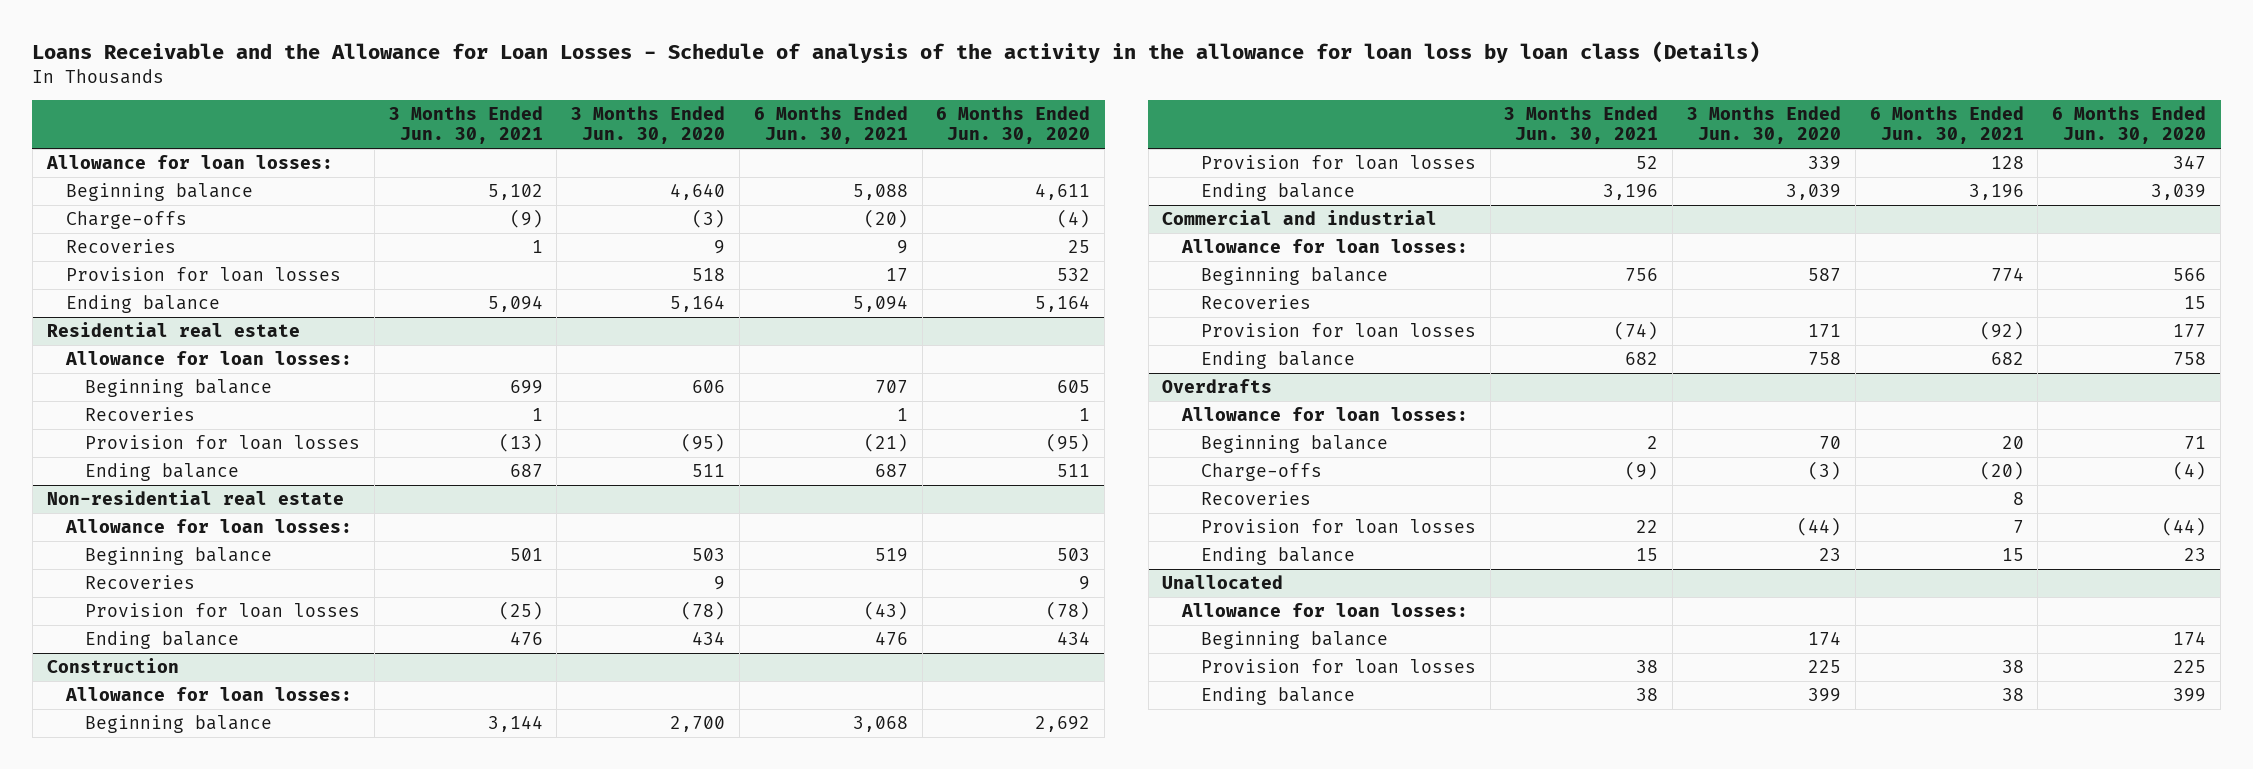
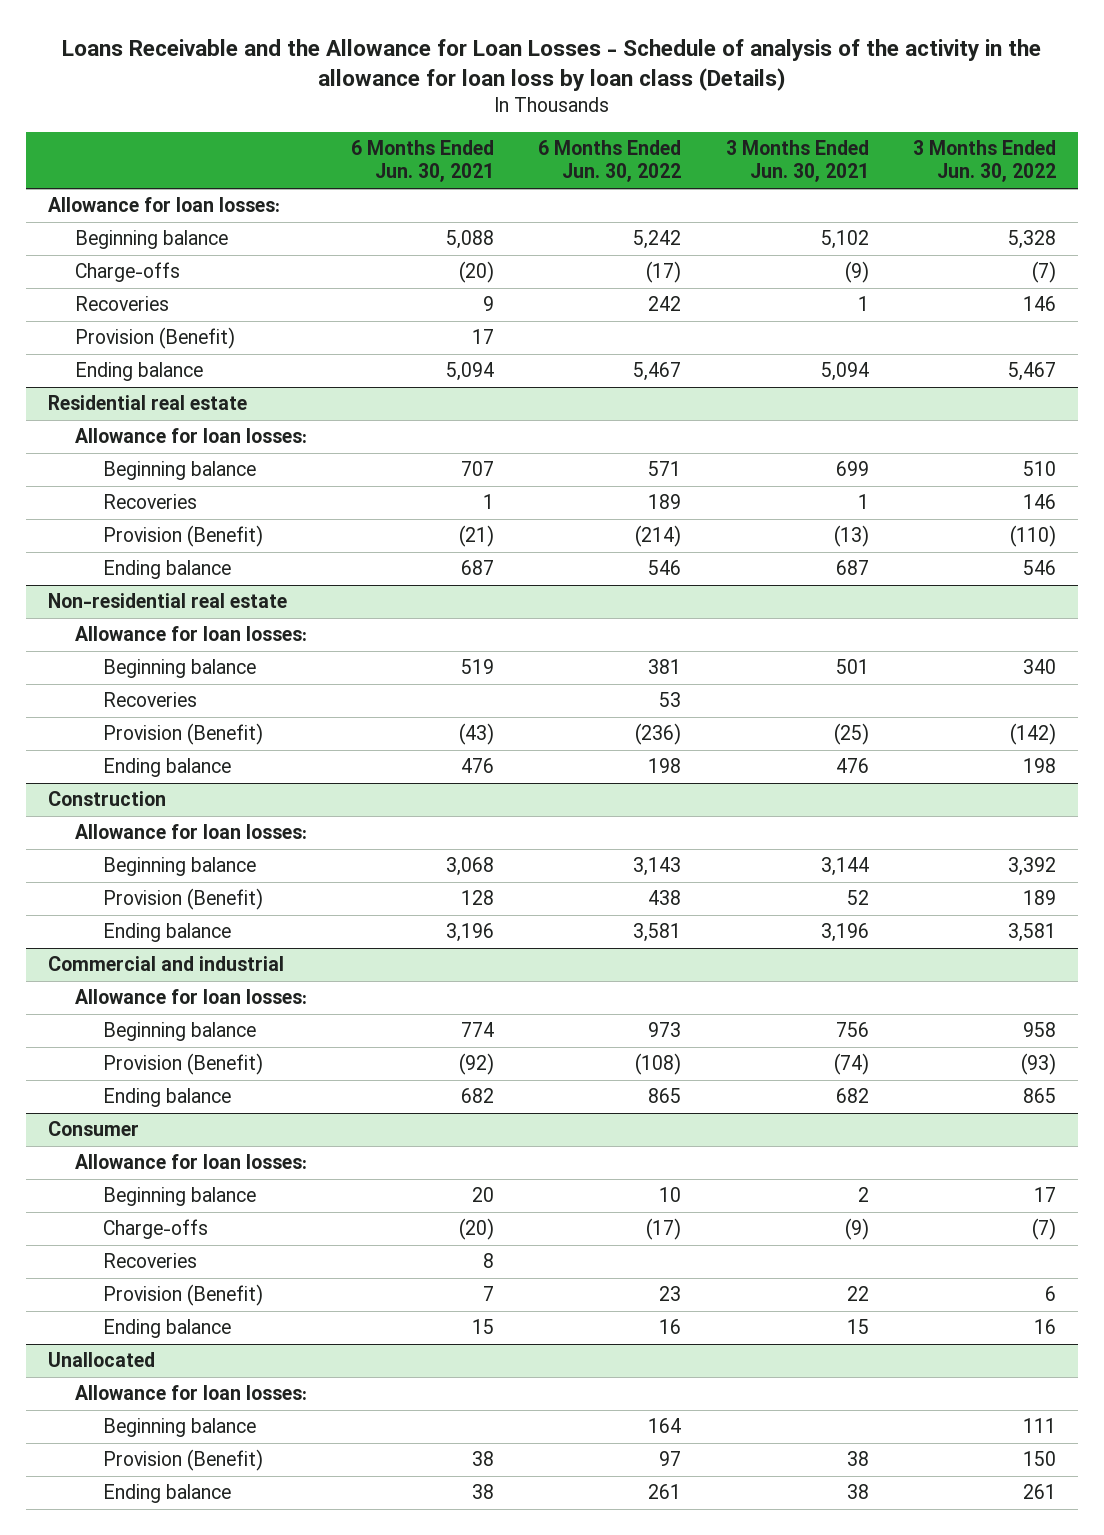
[571,105,726,145] 3 Months Ended Jun. 30, 2020 -> none
[936,105,1091,145] 6 Months Ended Jun. 30, 2020 -> none
none -> [538,140,682,183] 6 Months Ended Jun. 30, 2022
none -> [912,140,1056,183] 3 Months Ended Jun. 30, 2022
[65,266,341,282] Provision for loan losses -> [75,327,236,350] Provision (Benefit)
[85,434,361,450] Provision for loan losses -> [102,525,263,548] Provision (Benefit)
[85,602,361,618] Provision for loan losses -> [102,723,263,746] Provision (Benefit)
[1200,154,1476,170] Provision for loan losses -> [102,888,263,911] Provision (Benefit)
[1200,294,1311,309] Recoveries -> none
[1200,322,1476,338] Provision for loan losses -> [102,1053,263,1076] Provision (Benefit)
[1162,378,1273,393] Overdrafts -> none
none -> [47,1121,139,1137] Consumer
[1200,518,1476,534] Provision for loan losses -> [102,1284,263,1307] Provision (Benefit)
[1200,658,1476,674] Provision for loan losses -> [102,1449,263,1472] Provision (Benefit)

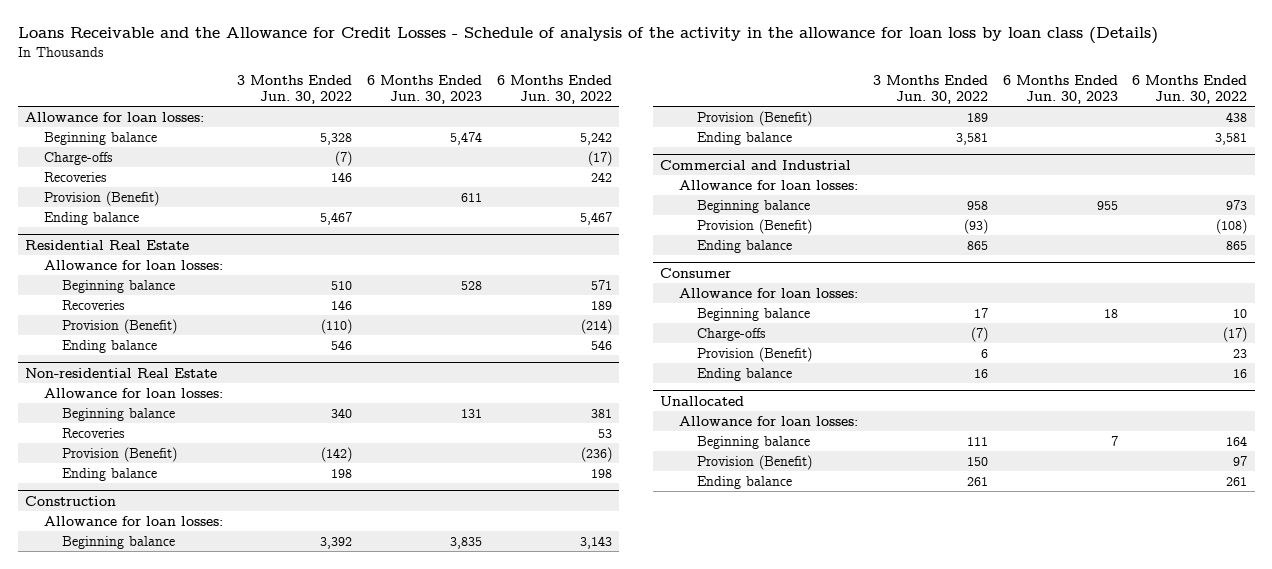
[61,39,1041,92] Loans Receivable and the Allowance for Loan Losses - Schedule of analysis of the activity in the allowance for loan loss by loan class (Details) -> [17,27,1158,45] Loans Receivable and the Allowance for Credit Losses - Schedule of analysis of the activity in the allowance for loan loss by loan class (Details)
[351,140,495,183] 6 Months Ended Jun. 30, 2021 -> none
[725,140,869,183] 3 Months Ended Jun. 30, 2021 -> none
none -> [367,74,483,104] 6 Months Ended Jun. 30, 2023
[47,395,247,411] Residential real estate -> [25,239,190,250] Residential Real Estate
[47,593,287,609] Non-residential real estate -> [25,367,218,378] Non-residential Real Estate
[47,956,284,972] Commercial and industrial -> [660,159,852,170] Commercial and Industrial
[102,1253,197,1269] Recoveries -> none

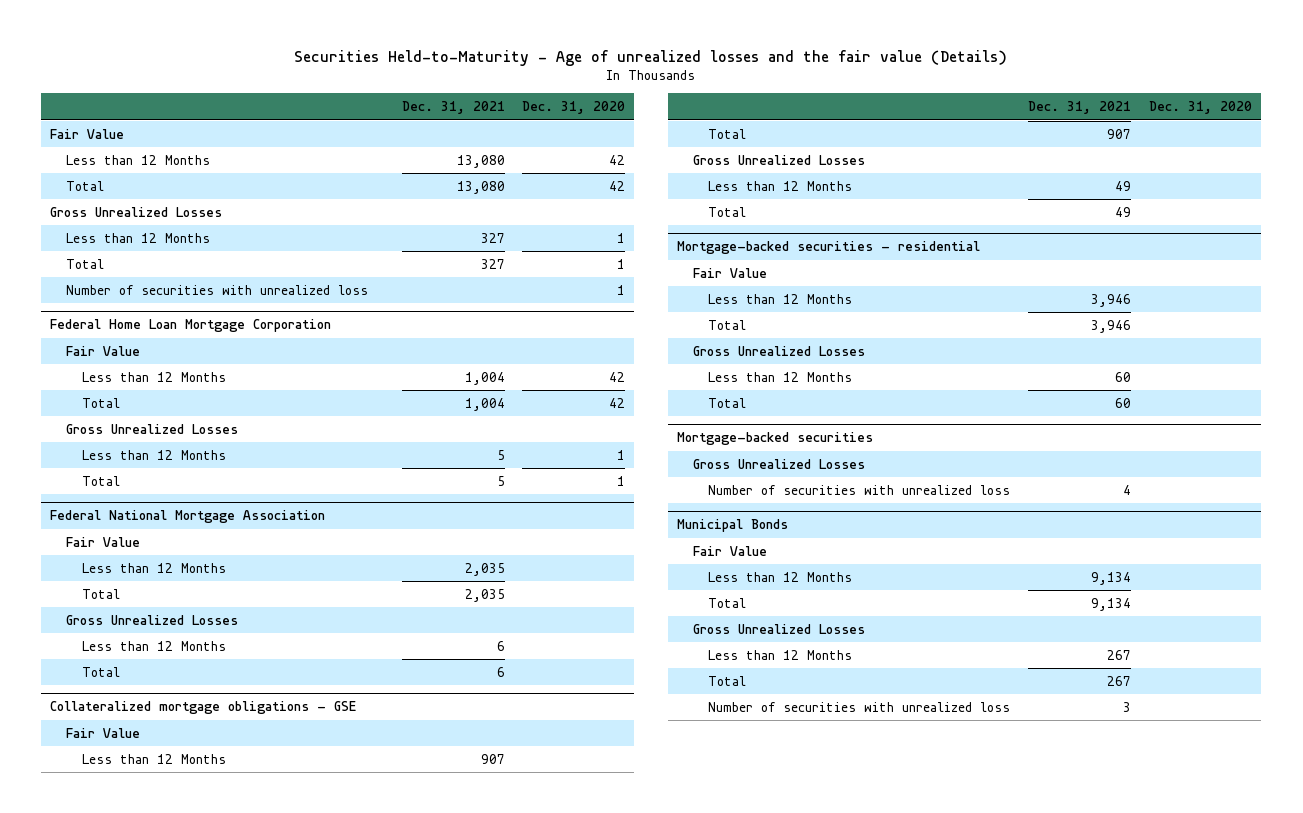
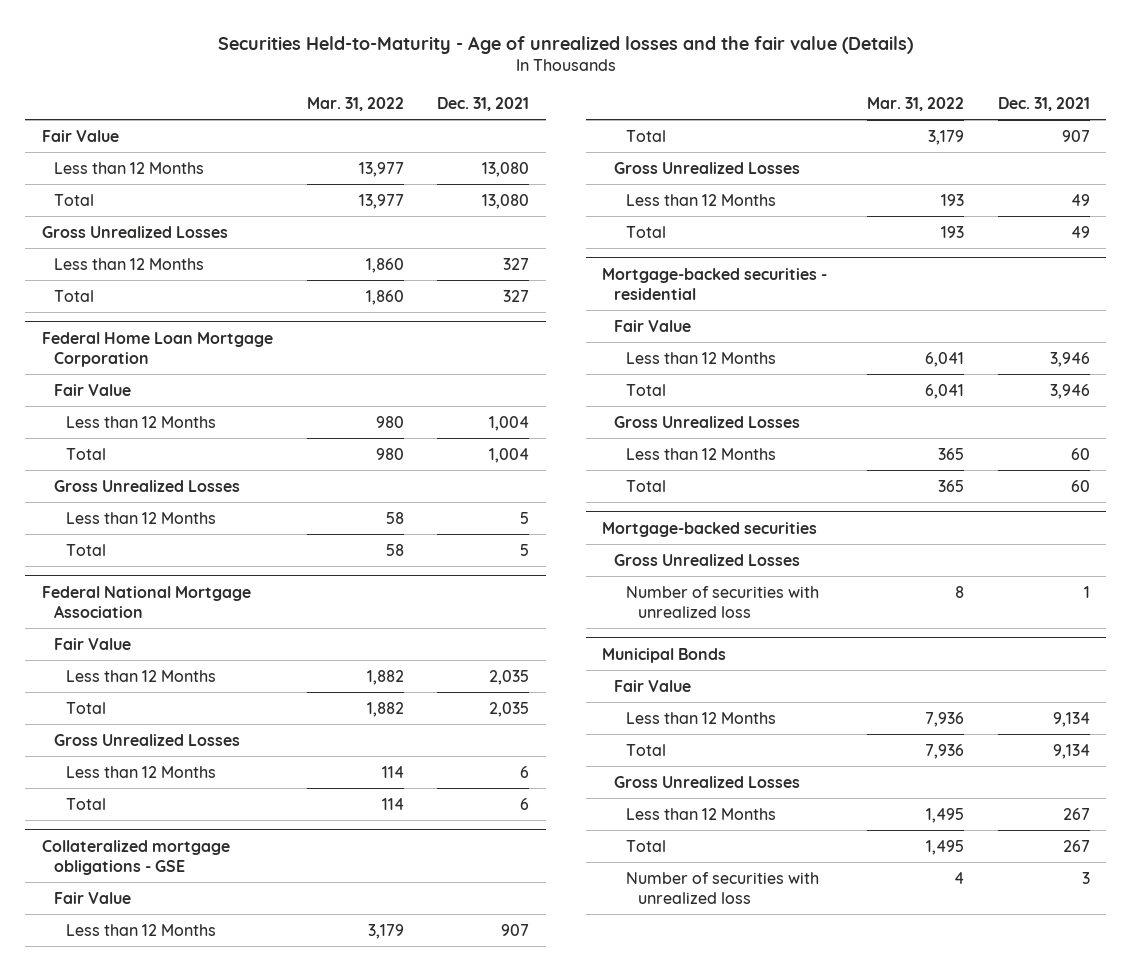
[522,101,626,115] Dec. 31, 2020 -> none
none -> [306,96,404,111] Mar. 31, 2022
[65,284,368,295] Number of securities with unrealized loss -> none
[1123,484,1132,495] 4 -> [1083,585,1090,598] 1

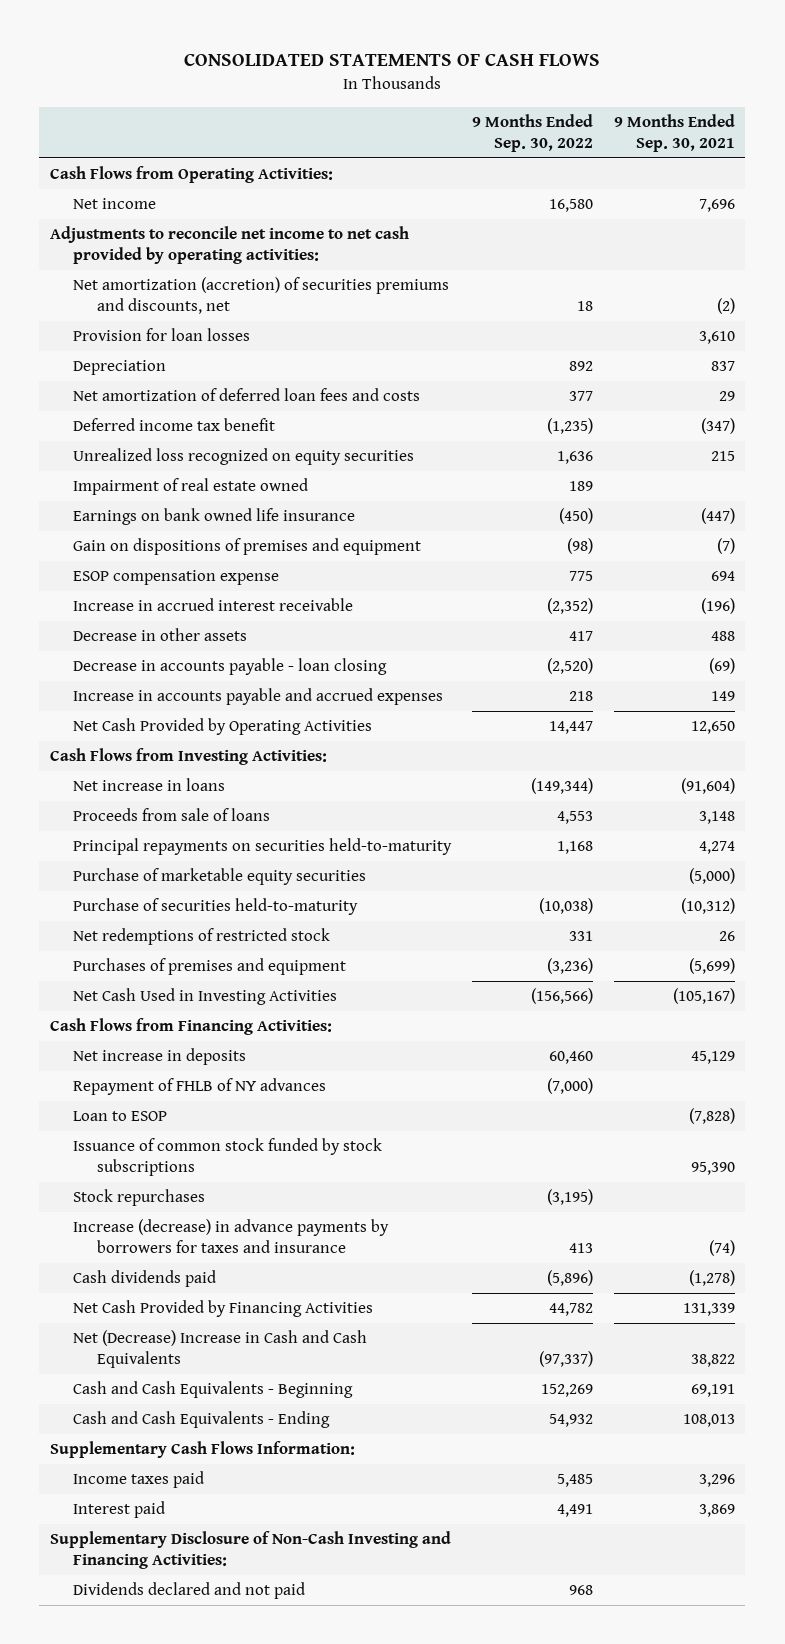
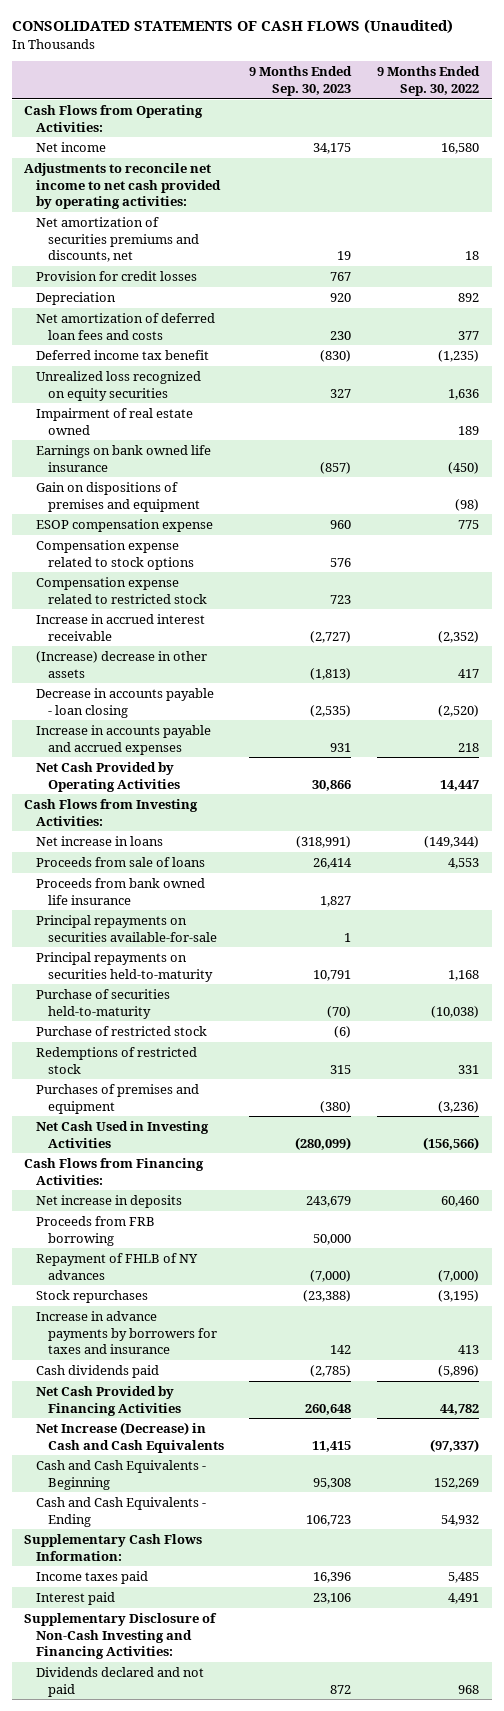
[184,53,601,67] CONSOLIDATED STATEMENTS OF CASH FLOWS -> [11,19,453,35] CONSOLIDATED STATEMENTS OF CASH FLOWS (Unaudited)
[614,113,736,153] 9 Months Ended Sep. 30, 2021 -> none
none -> [249,66,353,96] 9 Months Ended Sep. 30, 2023
[73,277,450,315] Net amortization (accretion) of securities premiums and discounts, net -> [36,217,199,262] Net amortization of securities premiums and discounts, net
[73,328,251,342] Provision for loan losses -> [36,271,198,282] Provision for credit losses
none -> [36,540,194,570] Compensation expense related to stock options
none -> [36,577,207,604] Compensation expense related to restricted stock
[73,628,248,642] Decrease in other assets -> [36,651,208,678] (Increase) decrease in other assets
none -> [36,878,206,905] Proceeds from bank owned life insurance
none -> [36,915,217,942] Principal repayments on securities available-for-sale
[73,868,367,886] Purchase of marketable equity securities -> none
none -> [36,1026,208,1037] Purchase of restricted stock
[73,928,331,946] Net redemptions of restricted stock -> [36,1047,198,1074] Redemptions of restricted stock
none -> [36,1216,156,1246] Proceeds from FRB borrowing
[73,1111,168,1122] Loan to ESOP -> none
[73,1138,383,1177] Issuance of common stock funded by stock subscriptions -> none
[73,1219,390,1254] Increase (decrease) in advance payments by borrowers for taxes and insurance -> [36,1311,217,1354] Increase in advance payments by borrowers for taxes and insurance
[73,1330,368,1369] Net (Decrease) Increase in Cash and Cash Equivalents -> [36,1422,224,1453] Net Increase (Decrease) in Cash and Cash Equivalents

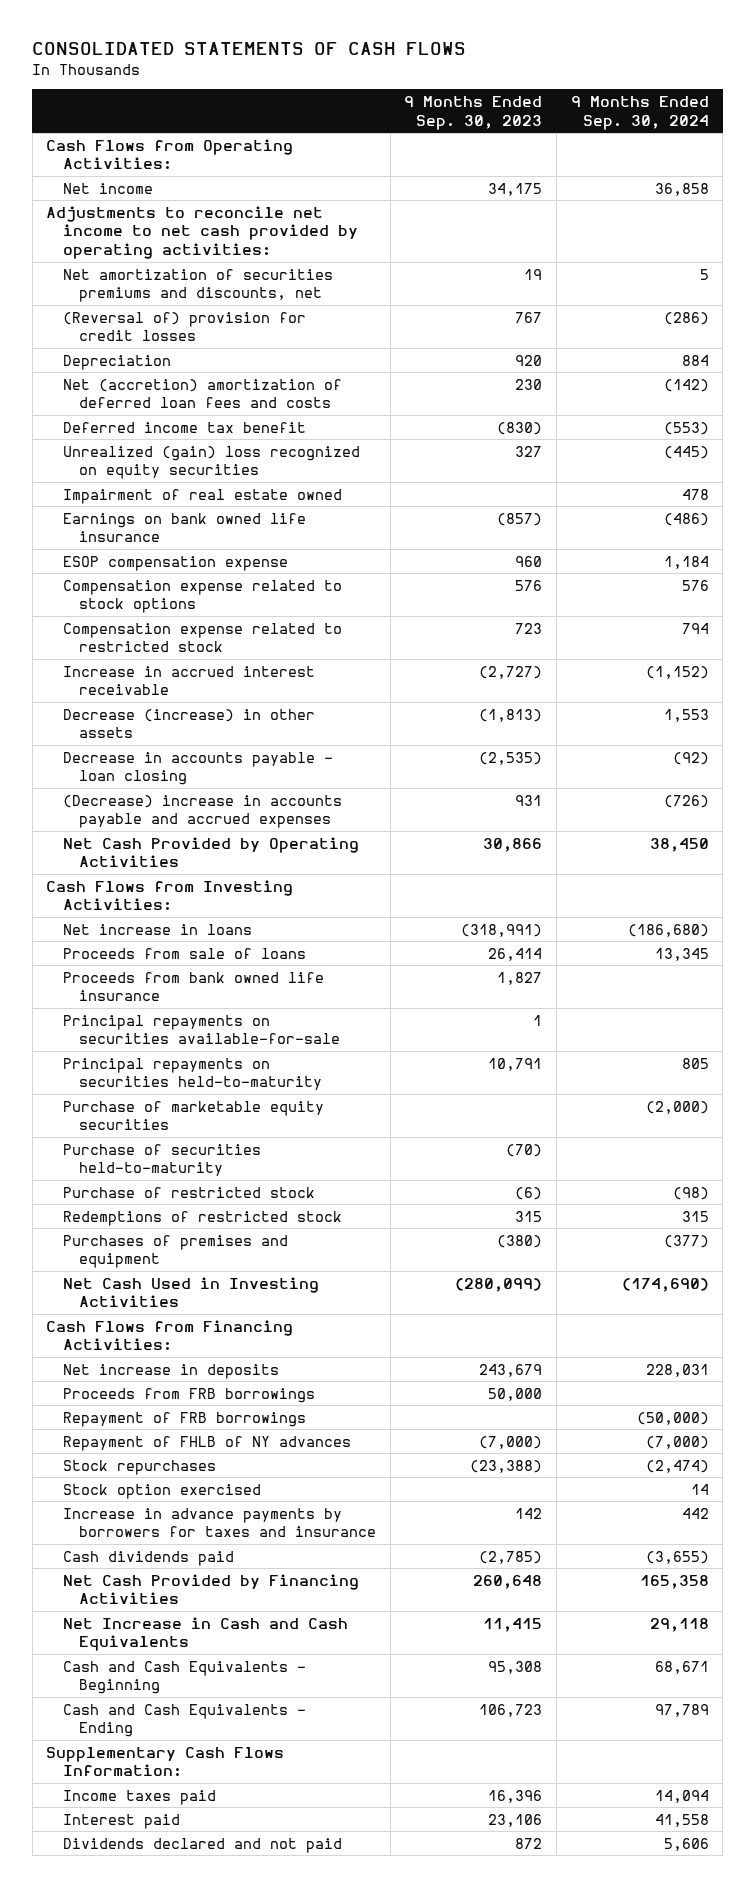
[11,19,453,35] CONSOLIDATED STATEMENTS OF CASH FLOWS (Unaudited) -> [32,41,467,55] CONSOLIDATED STATEMENTS OF CASH FLOWS
[377,66,481,96] 9 Months Ended Sep. 30, 2022 -> none
none -> [570,95,709,130] 9 Months Ended Sep. 30, 2024
[36,271,198,282] Provision for credit losses -> [62,311,306,342] (Reversal of) provision for credit losses
[36,313,216,340] Net amortization of deferred loan fees and costs -> [62,378,342,409] Net (accretion) amortization of deferred loan fees and costs
[36,371,202,401] Unrealized loss recognized on equity securities -> [62,445,360,480] Unrealized (gain) loss recognized on equity securities
[36,482,200,512] Gain on dispositions of premises and equipment -> none
[36,651,208,678] (Increase) decrease in other assets -> [62,708,315,739] Decrease (increase) in other assets
[36,725,212,755] Increase in accounts payable and accrued expenses -> [62,794,342,829] (Decrease) increase in accounts payable and accrued expenses
none -> [62,1100,324,1131] Purchase of marketable equity securities
[36,1216,156,1246] Proceeds from FRB borrowing -> [62,1387,315,1403] Proceeds from FRB borrowings
none -> [62,1411,306,1427] Repayment of FRB borrowings
none -> [62,1483,261,1499] Stock option exercised
[36,1422,224,1453] Net Increase (Decrease) in Cash and Cash Equivalents -> [62,1616,348,1652] Net Increase in Cash and Cash Equivalents
[24,1613,218,1659] Supplementary Disclosure of Non-Cash Investing and Financing Activities: -> none

